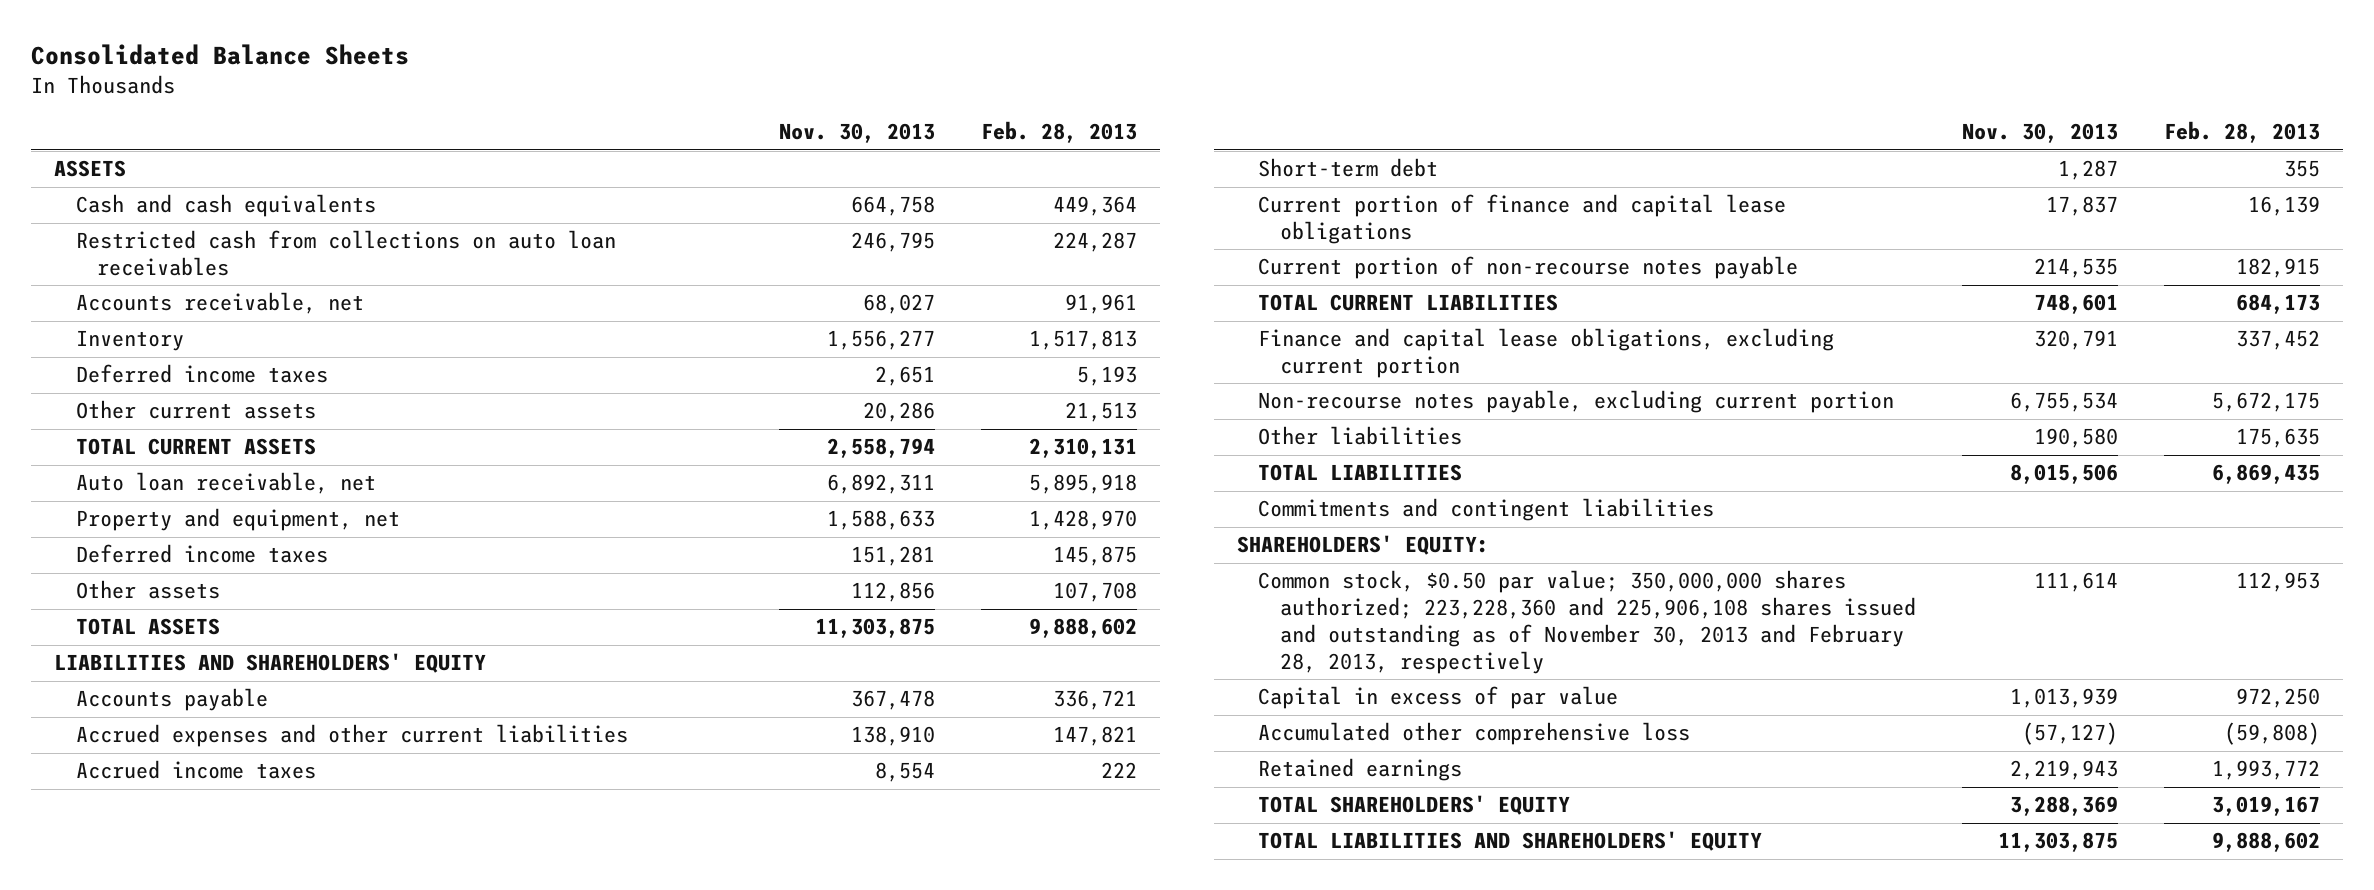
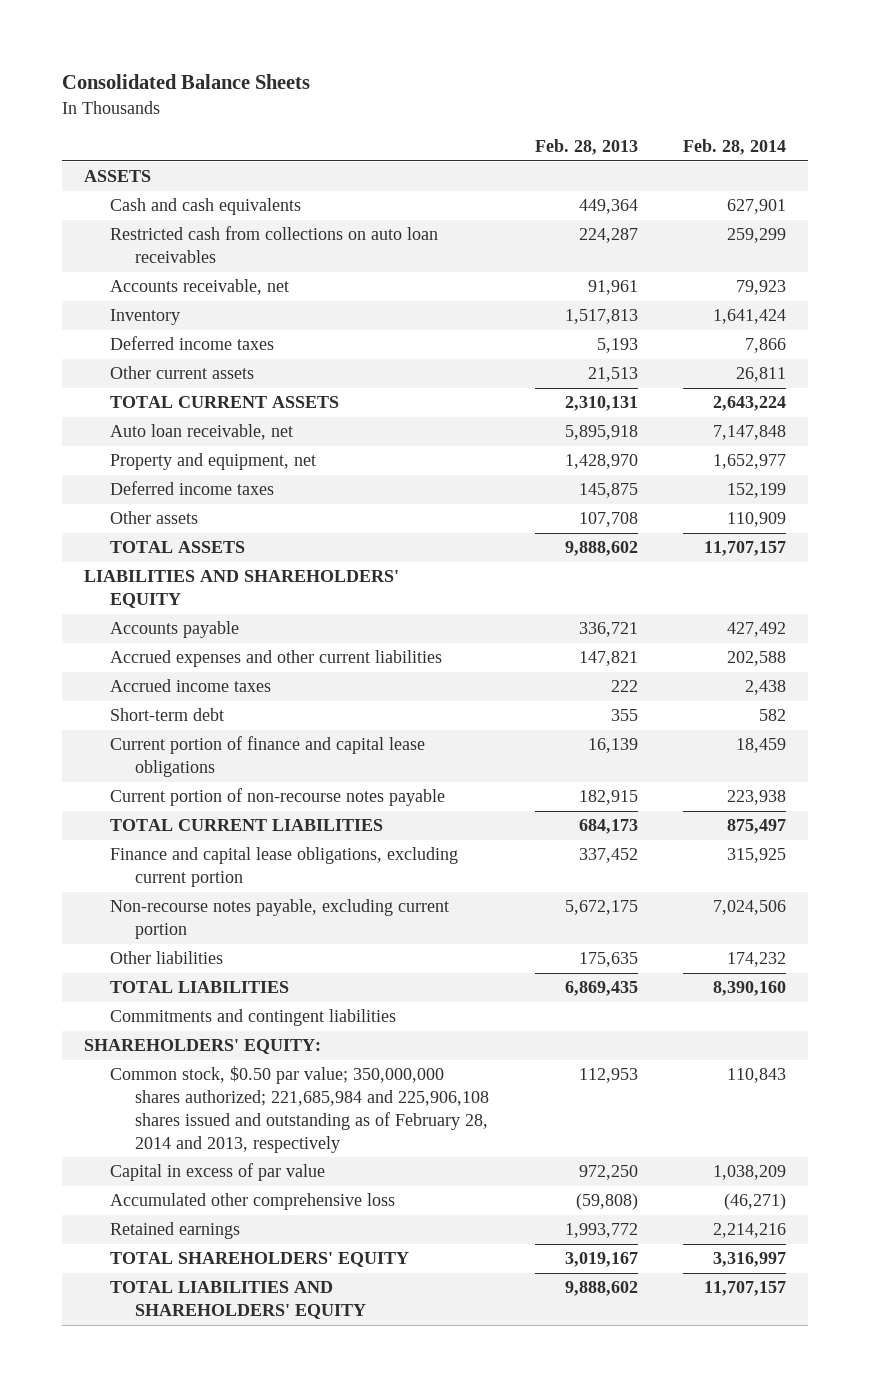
[779,123,936,144] Nov. 30, 2013 -> none
none -> [682,138,786,155] Feb. 28, 2014
[1258,570,1916,675] Common stock, $0.50 par value; 350,000,000 shares authorized; 223,228,360 and 225,906,108 shares issued and outstanding as of November 30, 2013 and February 28, 2013, respectively -> [109,1066,490,1153] Common stock, $0.50 par value; 350,000,000 shares authorized; 221,685,984 and 225,906,108 shares issued and outstanding as of February 28, 2014 and 2013, respectively

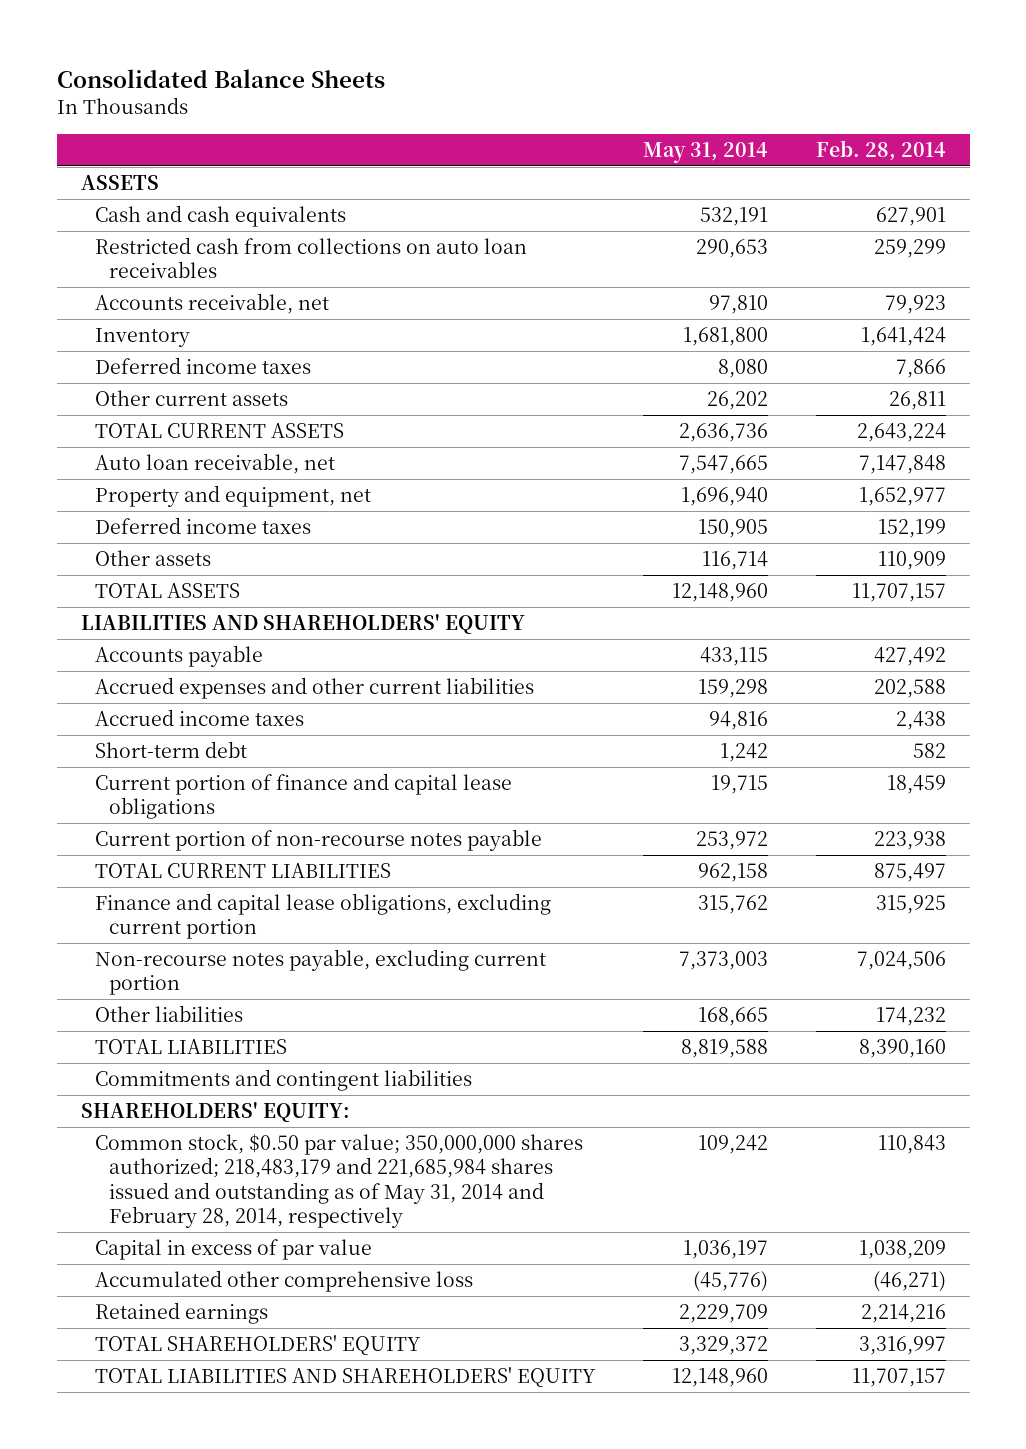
[534,138,638,155] Feb. 28, 2013 -> none
none -> [642,142,768,164] May 31, 2014
[109,1066,490,1153] Common stock, $0.50 par value; 350,000,000 shares authorized; 221,685,984 and 225,906,108 shares issued and outstanding as of February 28, 2014 and 2013, respectively -> [94,1134,583,1228] Common stock, $0.50 par value; 350,000,000 shares authorized; 218,483,179 and 221,685,984 shares issued and outstanding as of May 31, 2014 and February 28, 2014, respectively

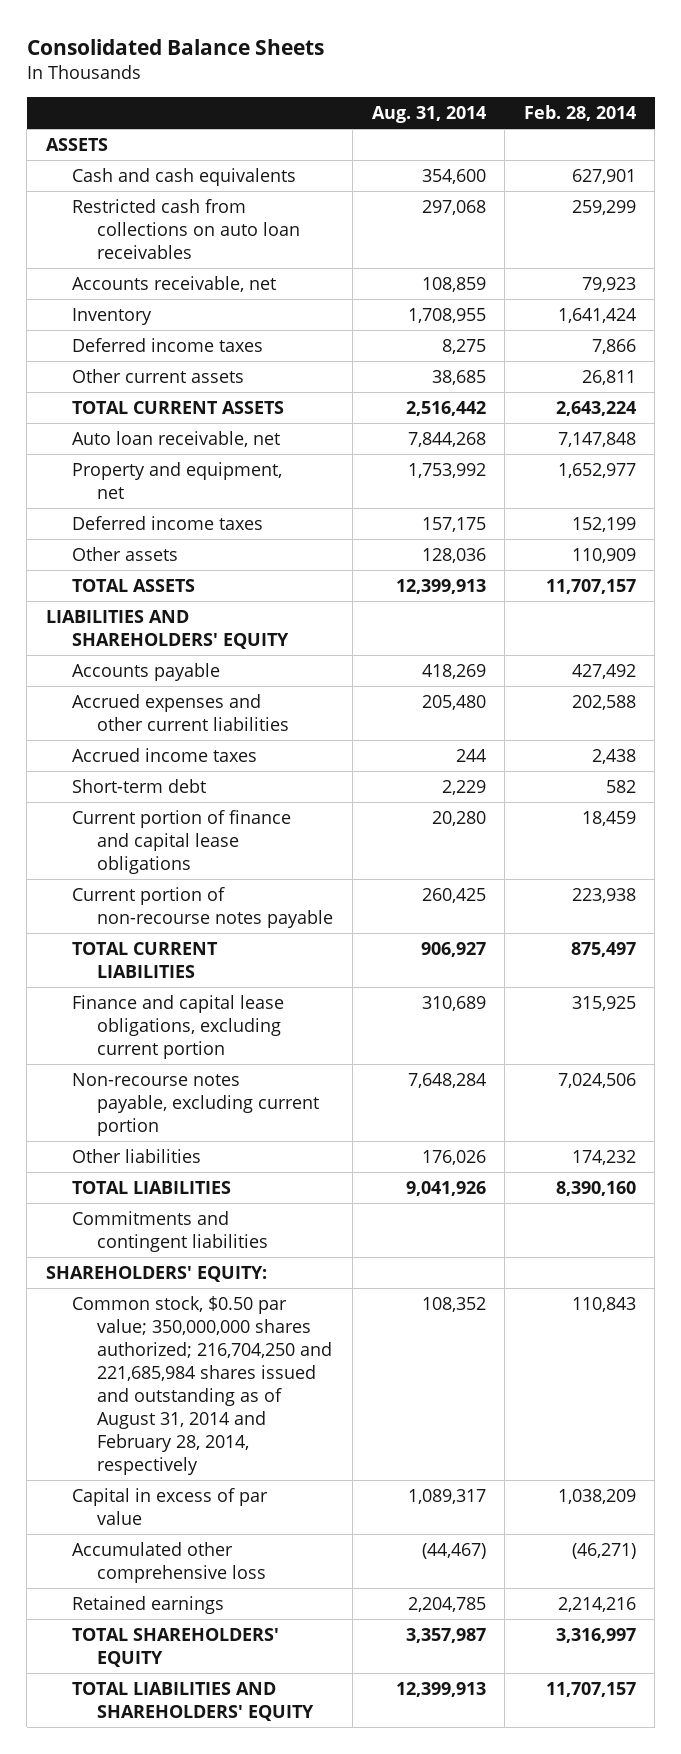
[642,142,768,164] May 31, 2014 -> none
none -> [371,106,486,124] Aug. 31, 2014
[94,1134,583,1228] Common stock, $0.50 par value; 350,000,000 shares authorized; 218,483,179 and 221,685,984 shares issued and outstanding as of May 31, 2014 and February 28, 2014, respectively -> [71,1295,333,1475] Common stock, $0.50 par value; 350,000,000 shares authorized; 216,704,250 and 221,685,984 shares issued and outstanding as of August 31, 2014 and February 28, 2014, respectively

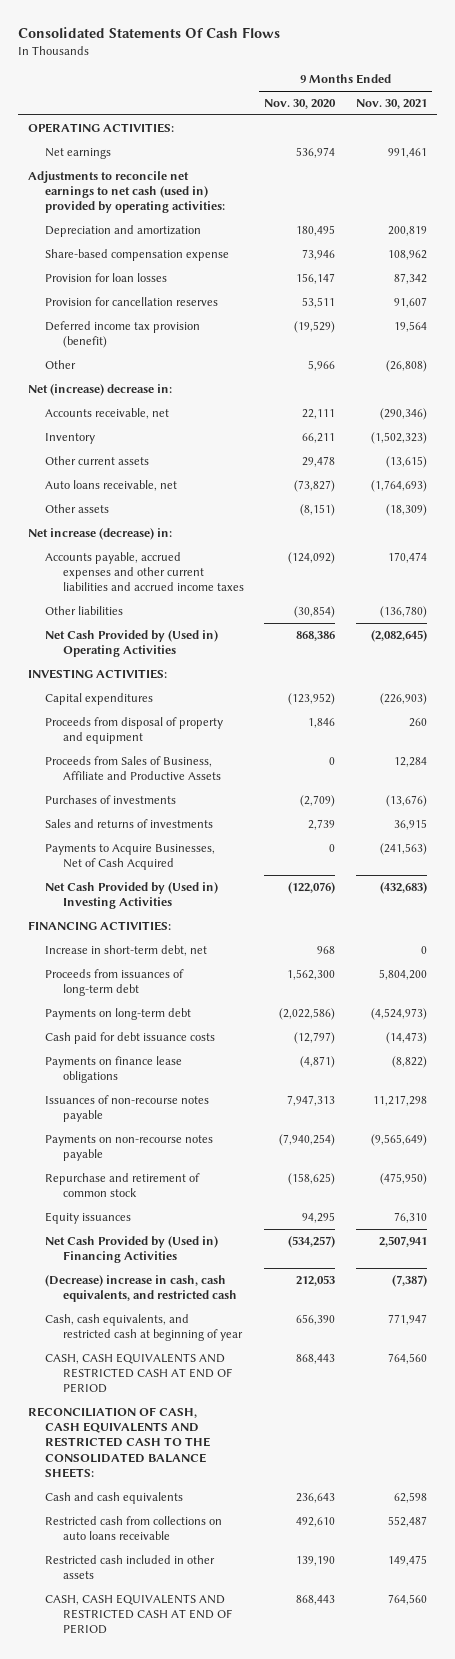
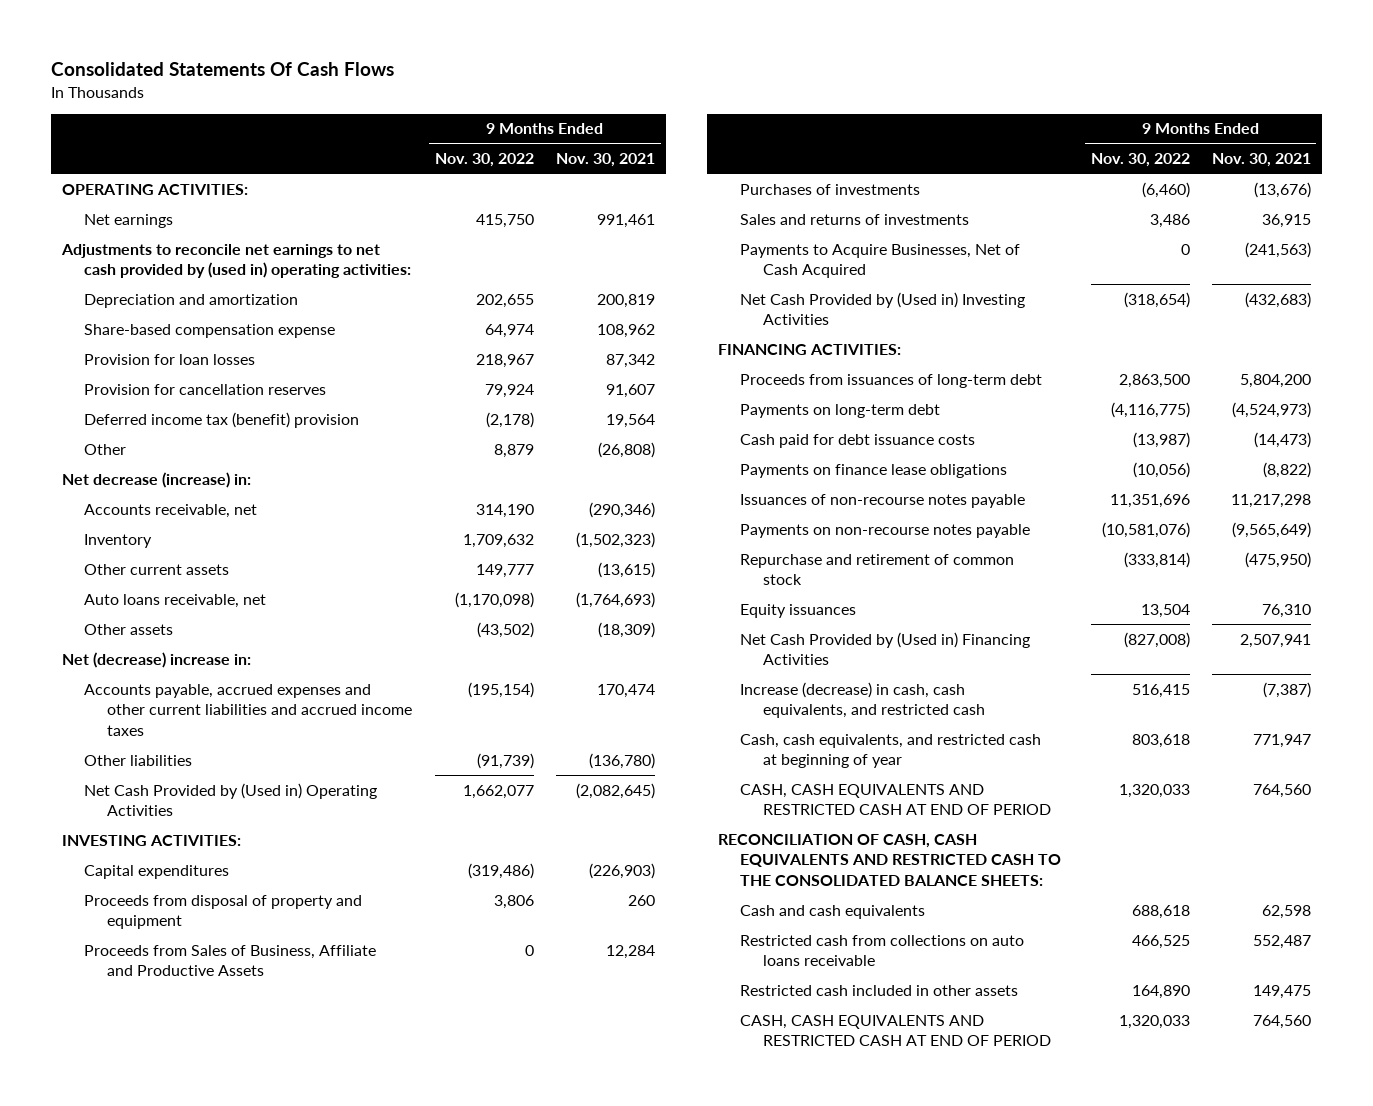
[264,99,337,110] Nov. 30, 2020 -> none
none -> [434,153,534,168] Nov. 30, 2022
[28,170,226,214] Adjustments to reconcile net earnings to net cash (used in) provided by operating activities: -> [60,243,412,279] Adjustments to reconcile net earnings to net cash provided by (used in) operating activities:
[45,320,201,349] Deferred income tax provision (benefit) -> [84,411,360,428] Deferred income tax (benefit) provision
[28,383,173,396] Net (increase) decrease in: -> [61,471,251,488] Net decrease (increase) in:
[28,527,173,540] Net increase (decrease) in: -> [61,651,251,668] Net (decrease) increase in:
[45,944,208,956] Increase in short-term debt, net -> none
[45,1274,237,1303] (Decrease) increase in cash, cash equivalents, and restricted cash -> [740,681,986,719] Increase (decrease) in cash, cash equivalents, and restricted cash

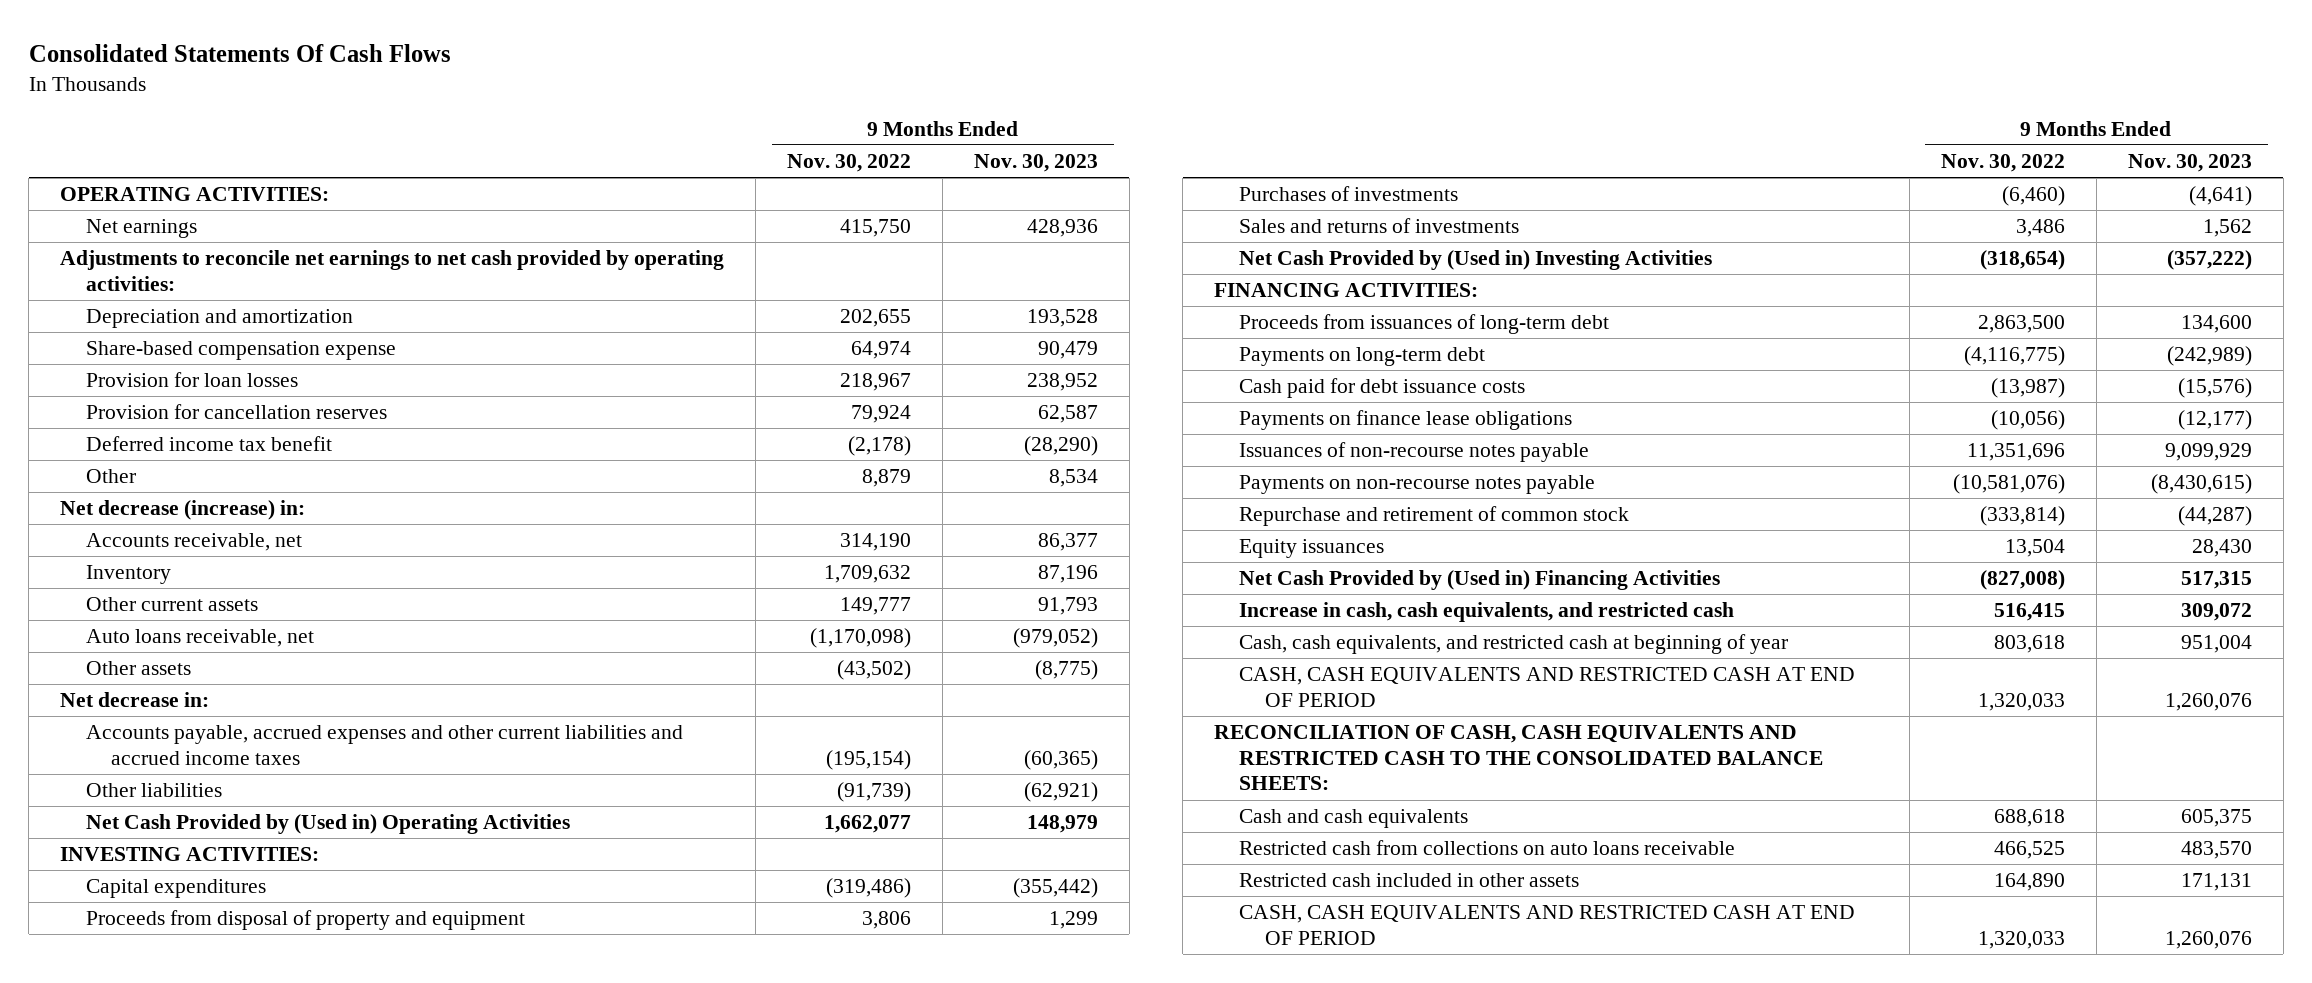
[555,153,655,168] Nov. 30, 2021 -> none
none -> [974,153,1099,172] Nov. 30, 2023
[60,243,412,279] Adjustments to reconcile net earnings to net cash provided by (used in) operating activities: -> [60,250,725,291] Adjustments to reconcile net earnings to net cash provided by operating activities:
[84,411,360,428] Deferred income tax (benefit) provision -> [85,436,332,452] Deferred income tax benefit
[61,651,251,668] Net (decrease) increase in: -> [60,692,210,708] Net decrease in:
[84,944,377,977] Proceeds from Sales of Business, Affiliate and Productive Assets -> none
[740,243,1021,279] Payments to Acquire Businesses, Net of Cash Acquired -> none
[740,681,986,719] Increase (decrease) in cash, cash equivalents, and restricted cash -> [1239,602,1735,623] Increase in cash, cash equivalents, and restricted cash

